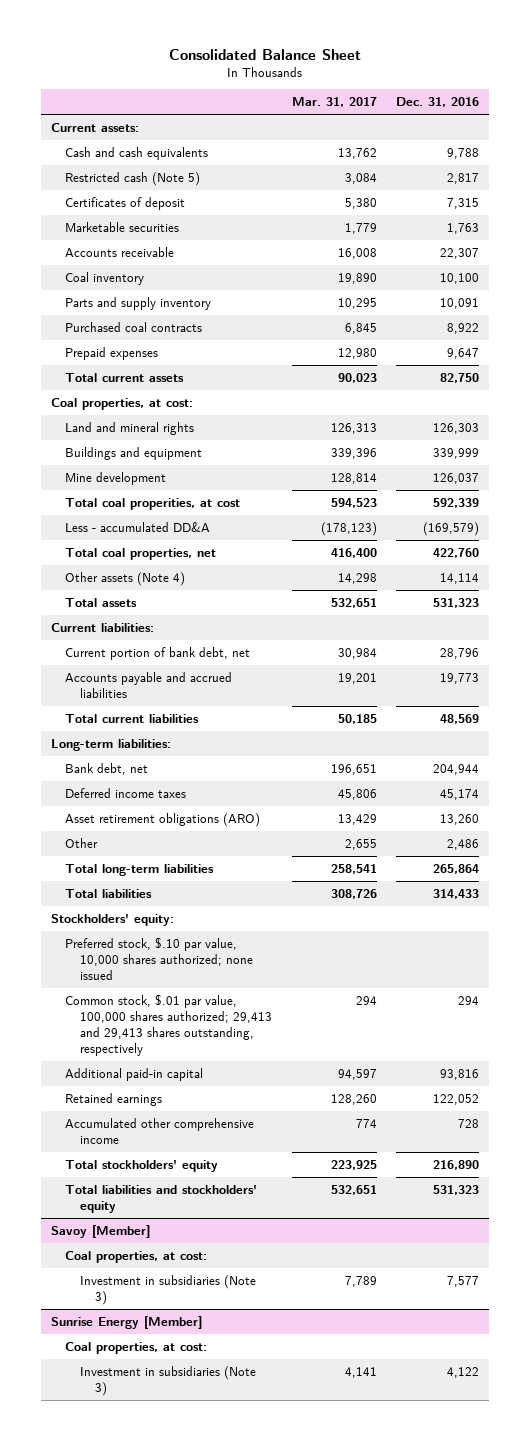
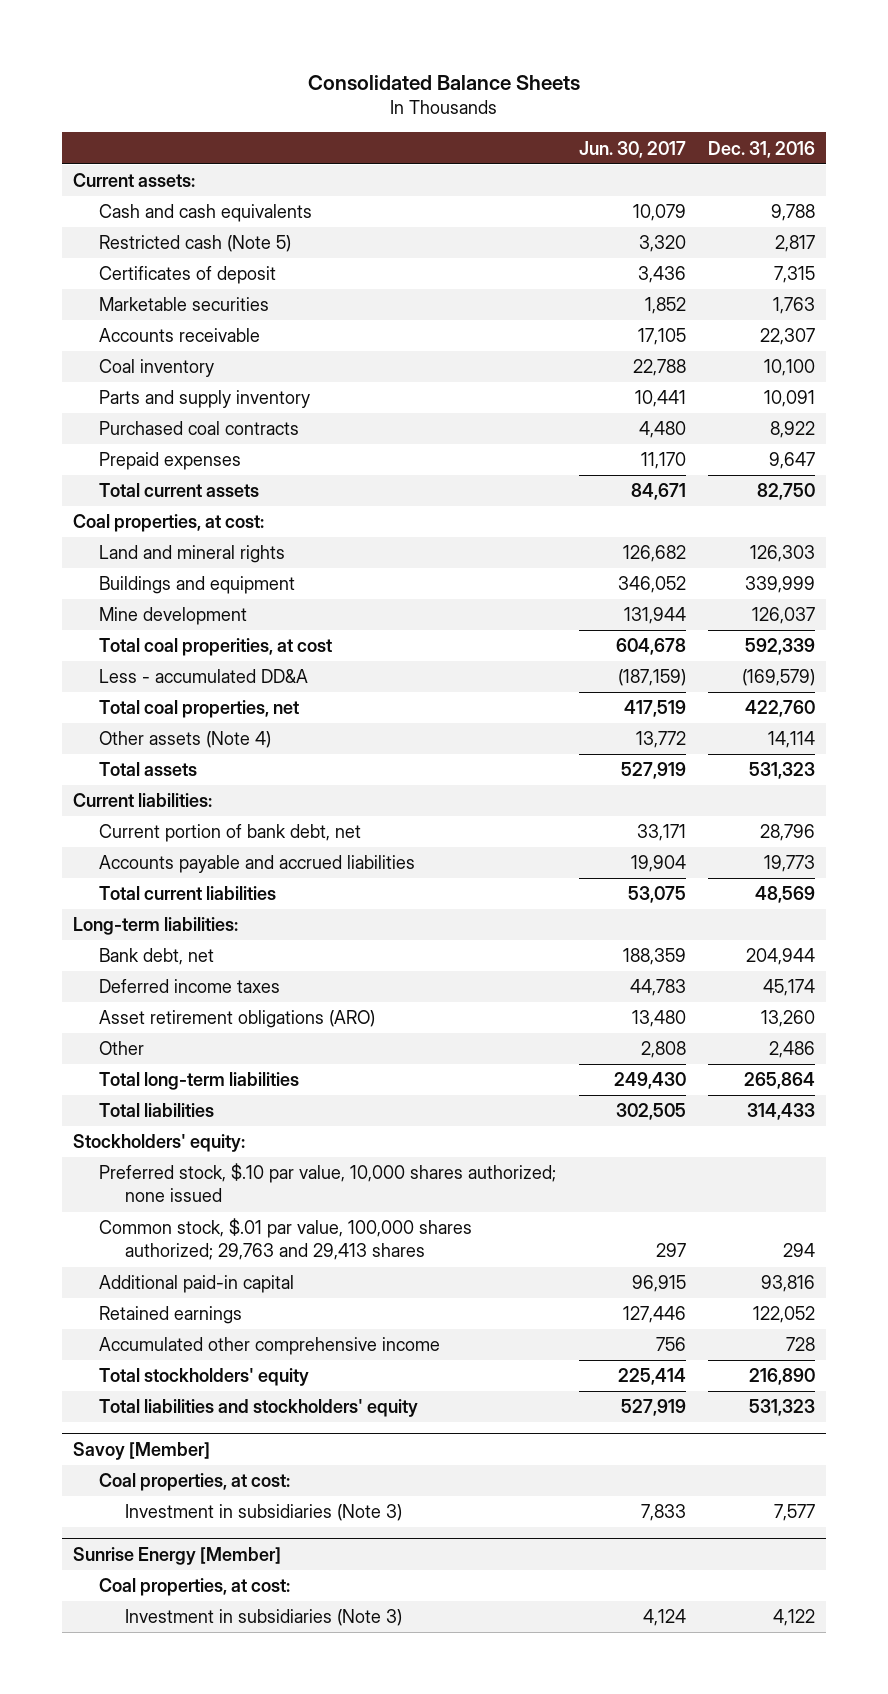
[168,49,361,61] Consolidated Balance Sheet -> [308,75,581,91] Consolidated Balance Sheets
[291,97,377,108] Mar. 31, 2017 -> none
none -> [578,140,686,158] Jun. 30, 2017
[65,993,273,1056] Common stock, $.01 par value, 100,000 shares authorized; 29,413 and 29,413 shares outstanding, respectively -> [99,1218,473,1261] Common stock, $.01 par value, 100,000 shares authorized; 29,763 and 29,413 shares

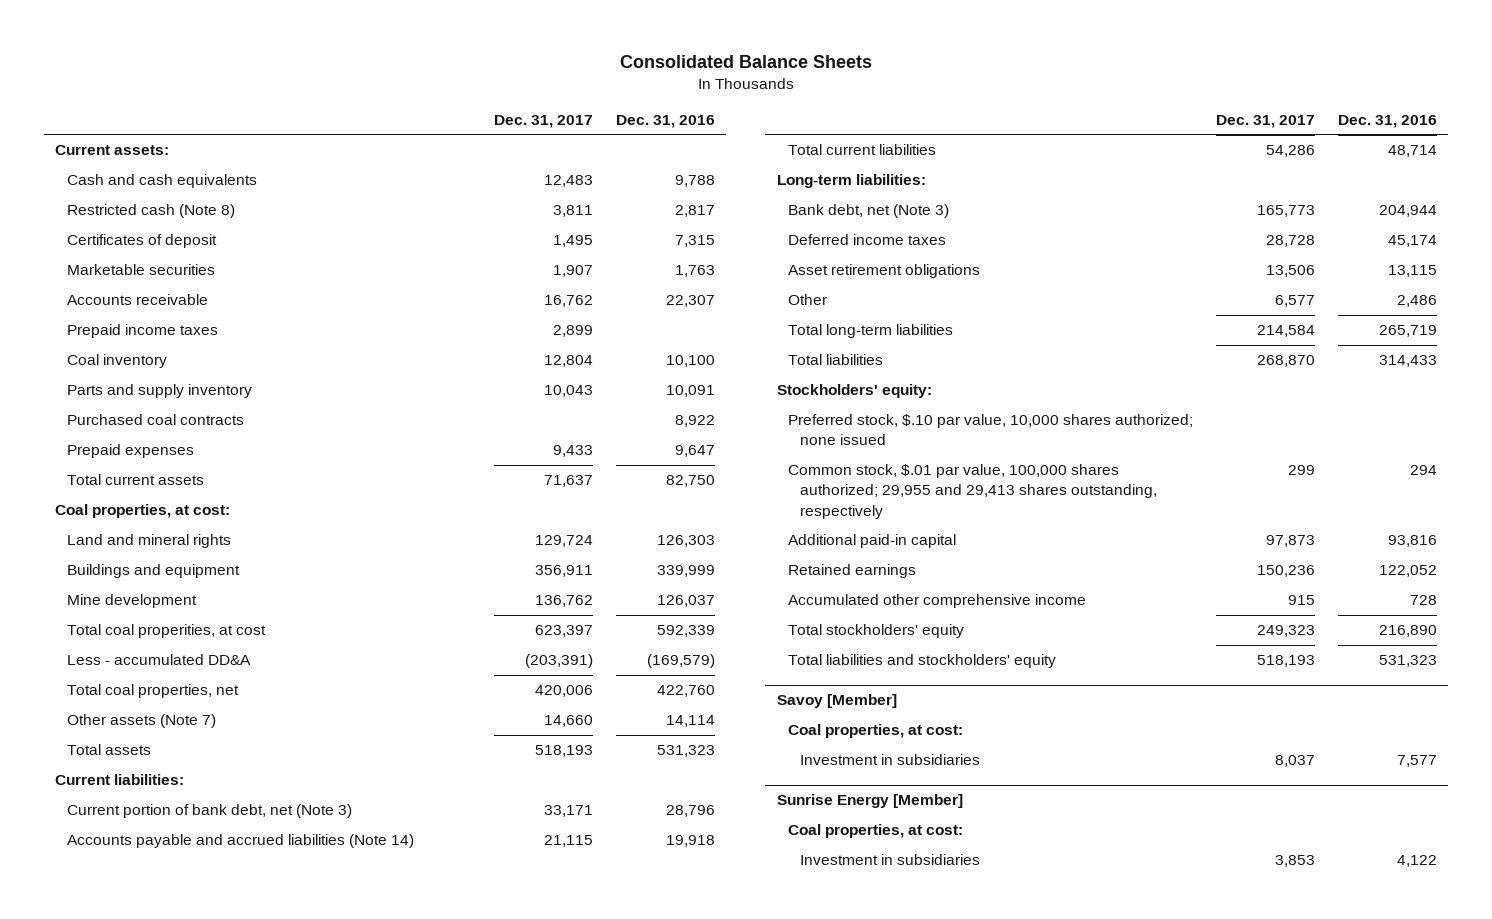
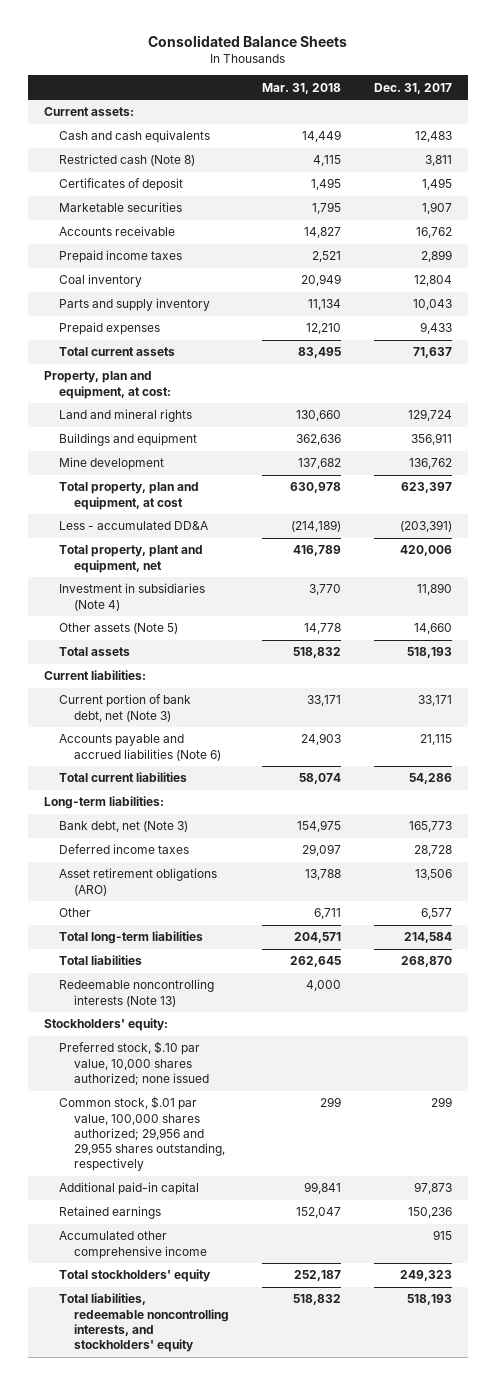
[616,114,716,128] Dec. 31, 2016 -> none
none -> [261,82,341,94] Mar. 31, 2018
[66,414,244,426] Purchased coal contracts -> none
[54,504,230,519] Coal properties, at cost: -> [44,371,172,399] Property, plan and equipment, at cost:
[66,624,266,639] Total coal properities, at cost -> [59,482,200,510] Total property, plan and equipment, at cost
[66,684,239,699] Total coal properties, net -> [59,545,204,573] Total property, plant and equipment, net
none -> [59,583,206,611] Investment in subsidiaries (Note 4)
[66,714,216,729] Other assets (Note 7) -> [59,623,179,635] Other assets (Note 5)
[66,834,414,849] Accounts payable and accrued liabilities (Note 14) -> [59,734,221,761] Accounts payable and accrued liabilities (Note 6)
[788,264,981,279] Asset retirement obligations -> [59,868,218,896] Asset retirement obligations (ARO)
none -> [59,979,215,1007] Redeemable noncontrolling interests (Note 13)
[788,464,1158,519] Common stock, $.01 par value, 100,000 shares authorized; 29,955 and 29,413 shares outstanding, respectively -> [59,1096,225,1172] Common stock, $.01 par value, 100,000 shares authorized; 29,956 and 29,955 shares outstanding, respectively
[776,694,897,709] Savoy [Member] -> none
[788,724,964,739] Coal properties, at cost: -> none
[800,754,981,766] Investment in subsidiaries -> none
[776,794,963,809] Sunrise Energy [Member] -> none
[788,824,964,839] Coal properties, at cost: -> none
[800,854,981,866] Investment in subsidiaries -> none
[788,654,1057,669] Total liabilities and stockholders' equity -> [59,1293,229,1353] Total liabilities, redeemable noncontrolling interests, and stockholders' equity

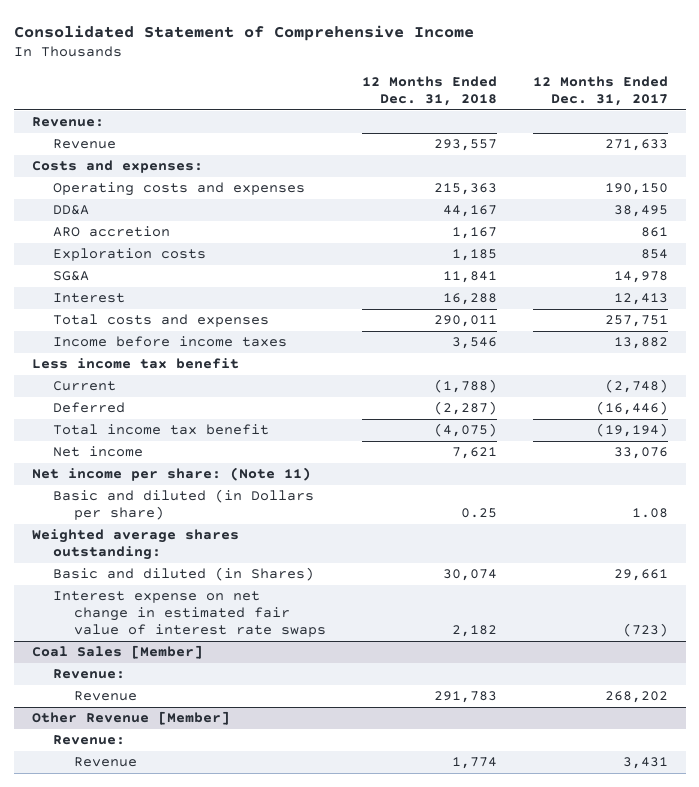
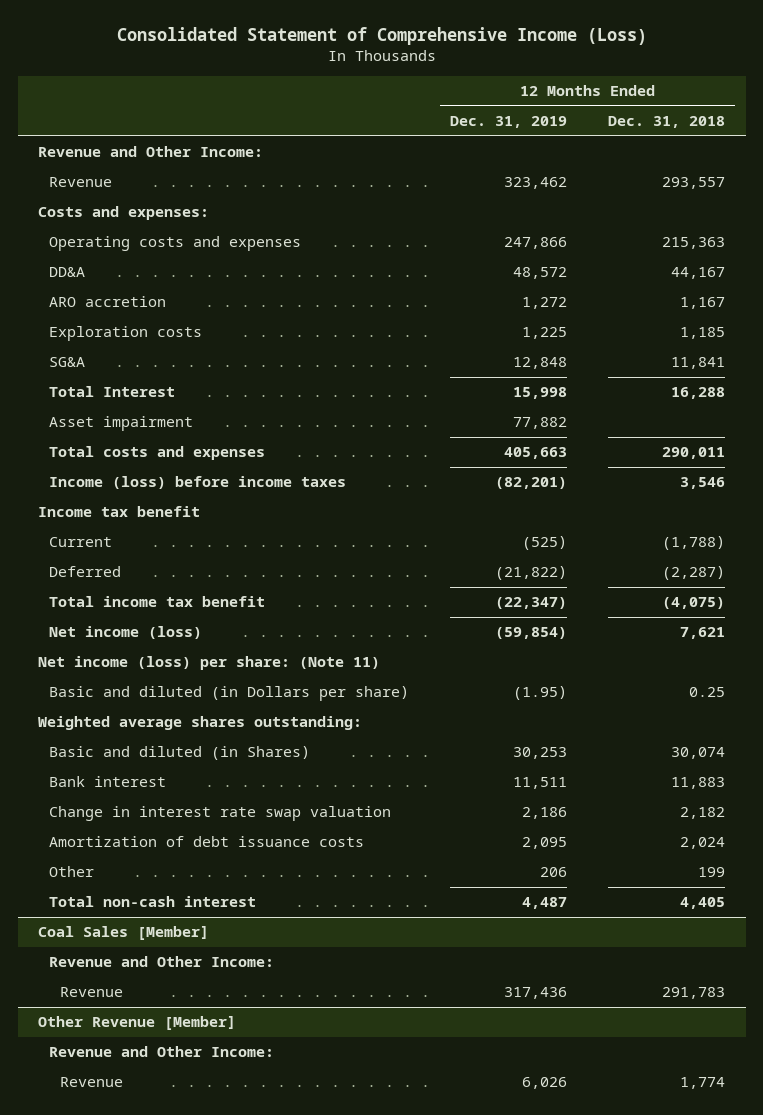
[13,24,474,41] Consolidated Statement of Comprehensive Income -> [116,26,647,45] Consolidated Statement of Comprehensive Income (Loss)
[532,76,668,107] 12 Months Ended Dec. 31, 2017 -> none
none -> [450,116,568,129] Dec. 31, 2019
[31,117,104,128] Revenue: -> [38,146,264,158] Revenue and Other Income:
[52,293,125,304] Interest -> [49,386,176,398] Total Interest
none -> [49,416,194,432] Asset impairment
[52,336,287,348] Income before income taxes -> [49,476,347,490] Income (loss) before income taxes
[31,358,239,370] Less income tax benefit -> [38,506,201,518] Income tax benefit
[52,446,143,458] Net income -> [49,626,203,640] Net income (loss)
[31,467,311,482] Net income per share: (Note 11) -> [38,656,381,671] Net income (loss) per share: (Note 11)
none -> [49,776,167,788] Bank interest
[52,591,326,638] Interest expense on net change in estimated fair value of interest rate swaps -> [49,806,392,822] Change in interest rate swap valuation
none -> [49,836,365,848] Amortization of debt issuance costs
none -> [49,866,95,878] Other
none -> [49,896,257,908] Total non-cash interest
[52,669,125,680] Revenue: -> [49,956,275,968] Revenue and Other Income:
[52,735,125,746] Revenue: -> [49,1046,275,1058] Revenue and Other Income:

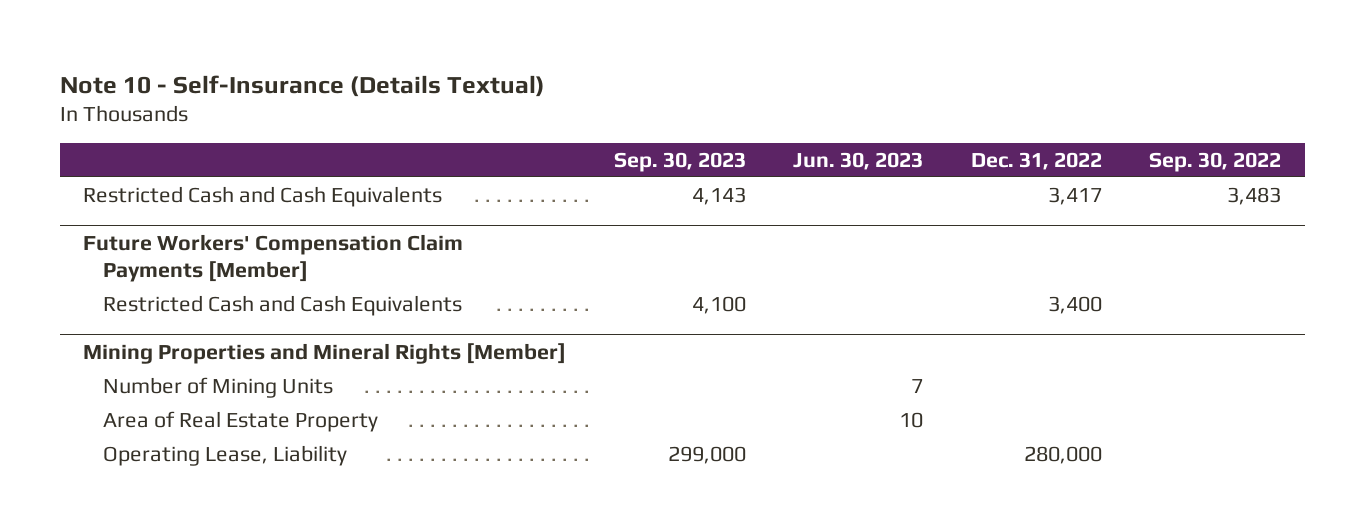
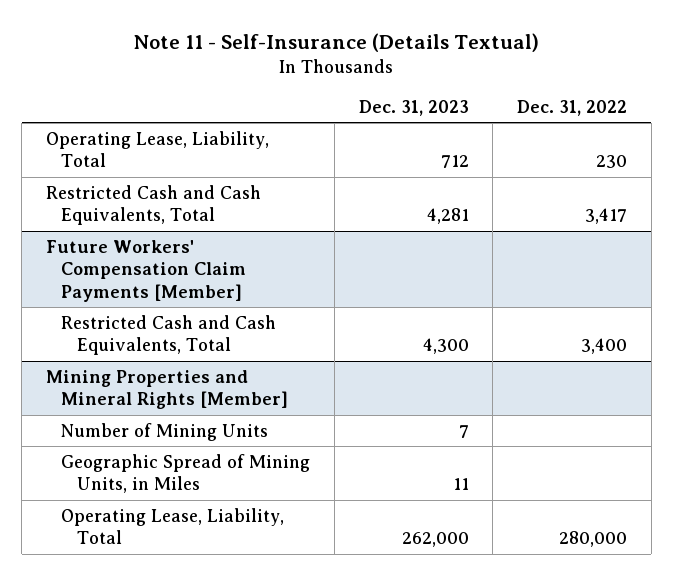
[59,74,545,97] Note 10 - Self-Insurance (Details Textual) -> [133,33,540,53] Note 11 - Self-Insurance (Details Textual)
[613,151,746,172] Sep. 30, 2023 -> none
[793,151,924,170] Jun. 30, 2023 -> none
[1149,151,1282,172] Sep. 30, 2022 -> none
none -> [358,99,469,116] Dec. 31, 2023
none -> [45,130,269,168] Operating Lease, Liability, Total
[83,185,443,207] Restricted Cash and Cash Equivalents -> [45,184,261,226] Restricted Cash and Cash Equivalents, Total
[103,294,463,316] Restricted Cash and Cash Equivalents -> [61,314,277,356] Restricted Cash and Cash Equivalents, Total
[103,410,379,432] Area of Real Estate Property -> [61,453,311,494] Geographic Spread of Mining Units, in Miles
[103,444,348,466] Operating Lease, Liability -> [61,507,285,545] Operating Lease, Liability, Total

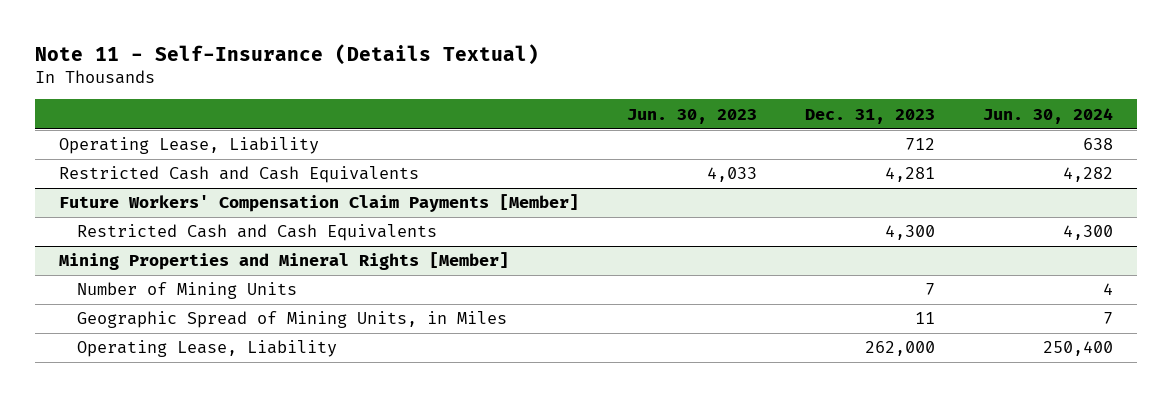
[517,99,628,116] Dec. 31, 2022 -> none
none -> [627,108,758,124] Jun. 30, 2023
none -> [983,107,1114,124] Jun. 30, 2024
[45,130,269,168] Operating Lease, Liability, Total -> [59,137,320,155] Operating Lease, Liability
[45,184,261,226] Restricted Cash and Cash Equivalents, Total -> [59,166,420,184] Restricted Cash and Cash Equivalents
[61,314,277,356] Restricted Cash and Cash Equivalents, Total -> [77,224,438,242] Restricted Cash and Cash Equivalents
[61,507,285,545] Operating Lease, Liability, Total -> [77,340,338,358] Operating Lease, Liability

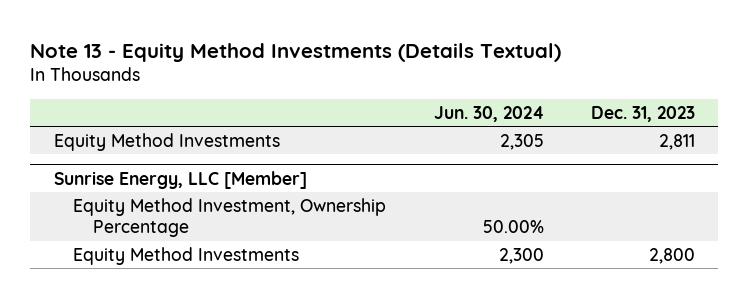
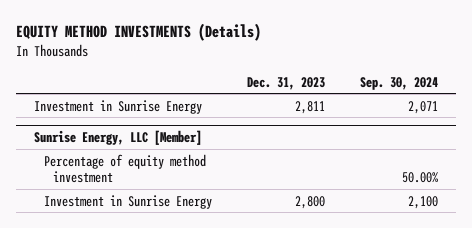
[30,42,562,62] Note 13 - Equity Method Investments (Details Textual) -> [15,23,261,42] EQUITY METHOD INVESTMENTS (Details)
[433,105,544,122] Jun. 30, 2024 -> none
none -> [360,76,439,90] Sep. 30, 2024
[53,132,280,151] Equity Method Investments -> [33,99,202,114] Investment in Sunrise Energy
[73,197,387,238] Equity Method Investment, Ownership Percentage -> [43,153,206,184] Percentage of equity method investment
[73,246,300,265] Equity Method Investments -> [43,194,212,209] Investment in Sunrise Energy

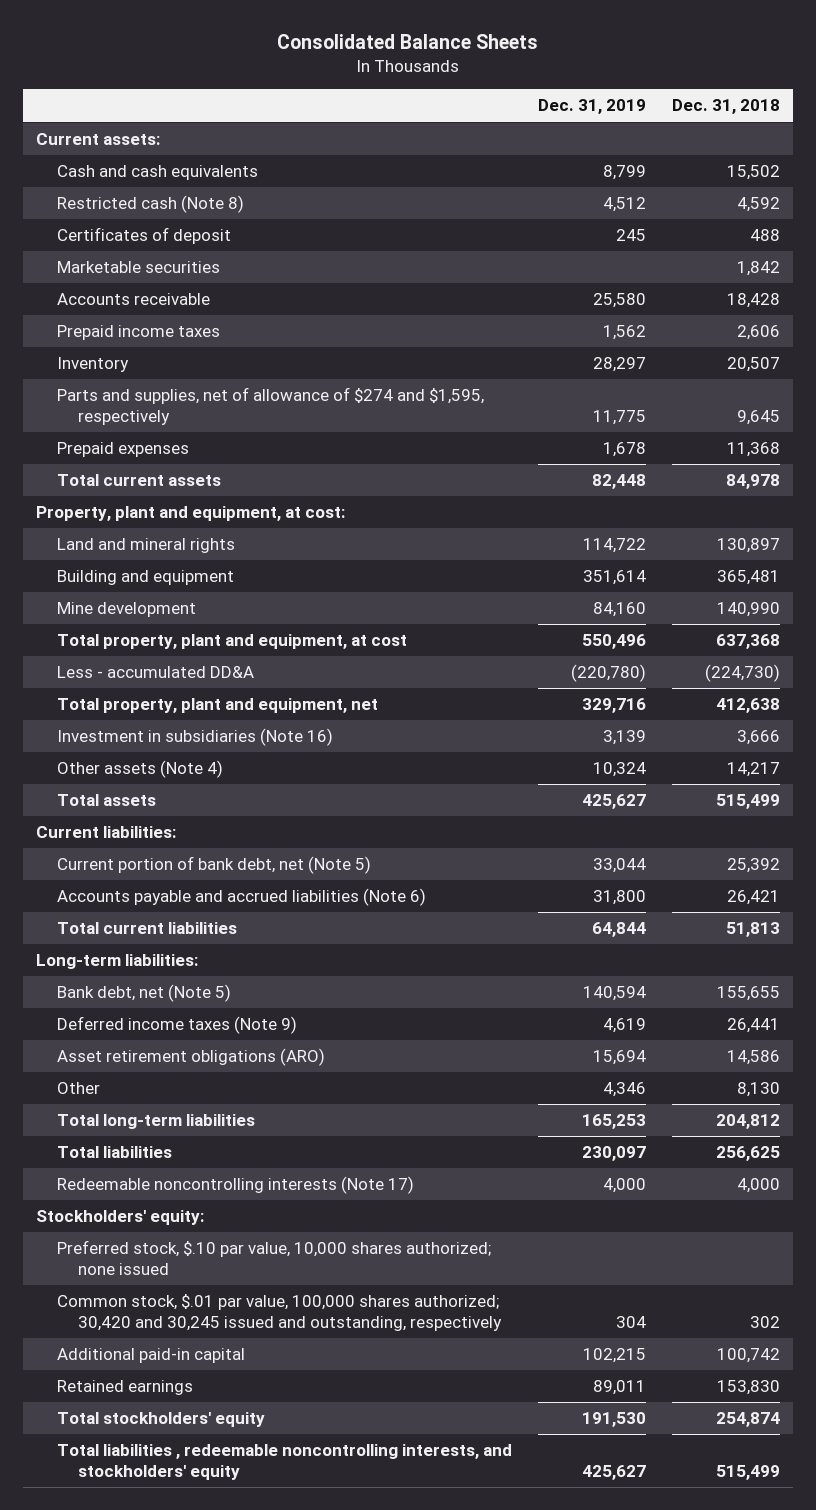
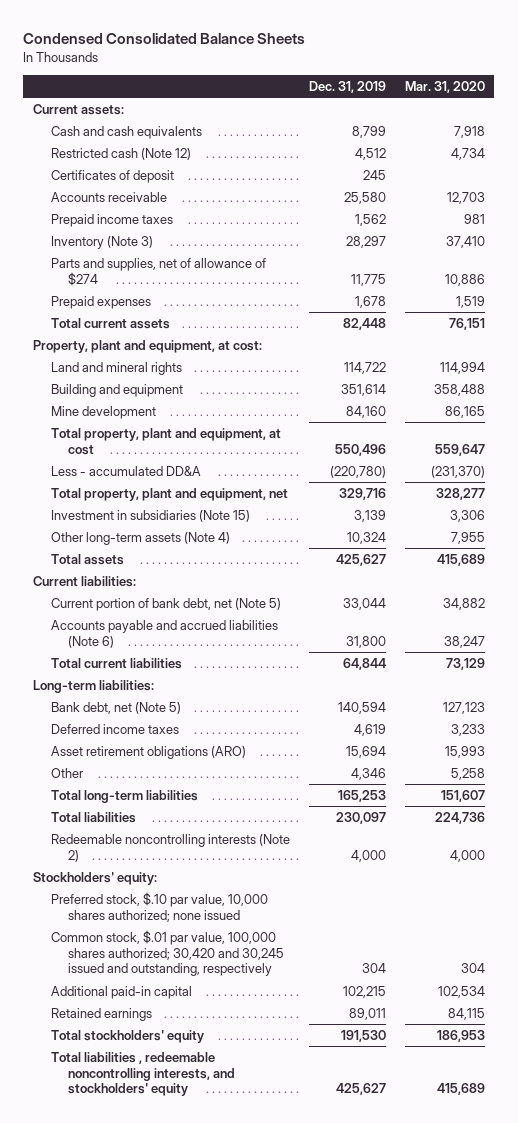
[276,34,538,50] Consolidated Balance Sheets -> [23,32,306,44] Condensed Consolidated Balance Sheets
[672,99,781,115] Dec. 31, 2018 -> none
none -> [404,80,485,93] Mar. 31, 2020
[56,195,244,214] Restricted cash (Note 8) -> [50,148,191,161] Restricted cash (Note 12)
[56,261,220,274] Marketable securities -> none
[56,357,129,373] Inventory -> [50,236,153,250] Inventory (Note 3)
[56,387,484,425] Parts and supplies, net of allowance of $274 and $1,595, respectively -> [50,258,266,286] Parts and supplies, net of allowance of $274
[56,728,333,747] Investment in subsidiaries (Note 16) -> [50,510,250,523] Investment in subsidiaries (Note 15)
[56,760,223,779] Other assets (Note 4) -> [50,532,230,546] Other long-term assets (Note 4)
[56,1016,297,1035] Deferred income taxes (Note 9) -> [50,724,179,735] Deferred income taxes
[56,1176,414,1195] Redeemable noncontrolling interests (Note 17) -> [50,834,290,862] Redeemable noncontrolling interests (Note 2)

